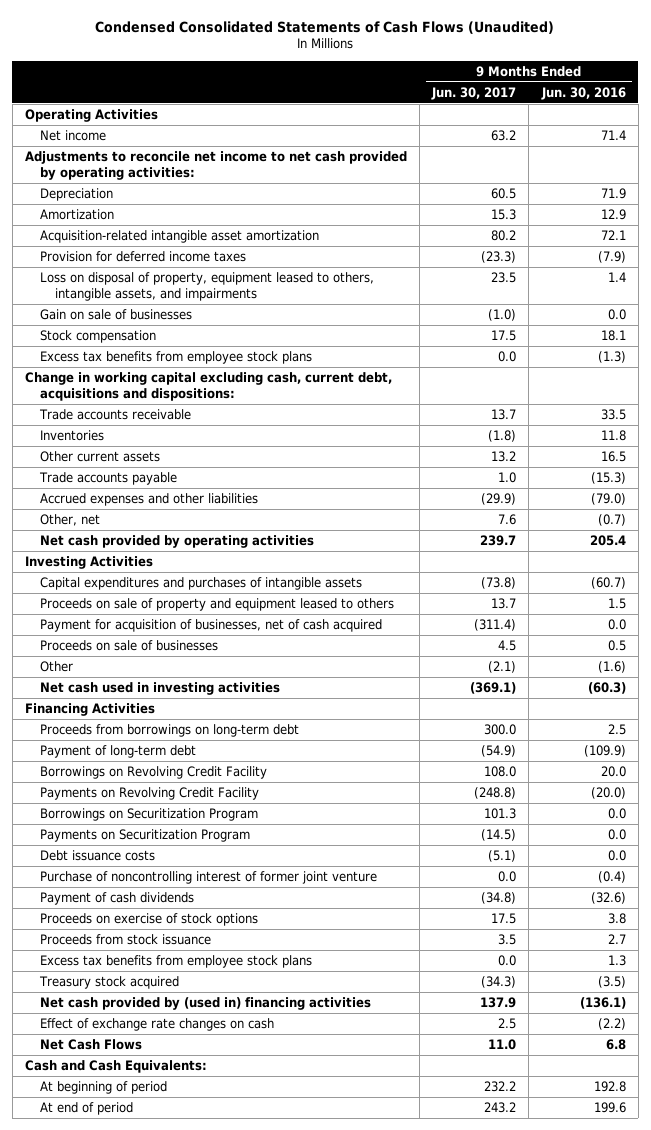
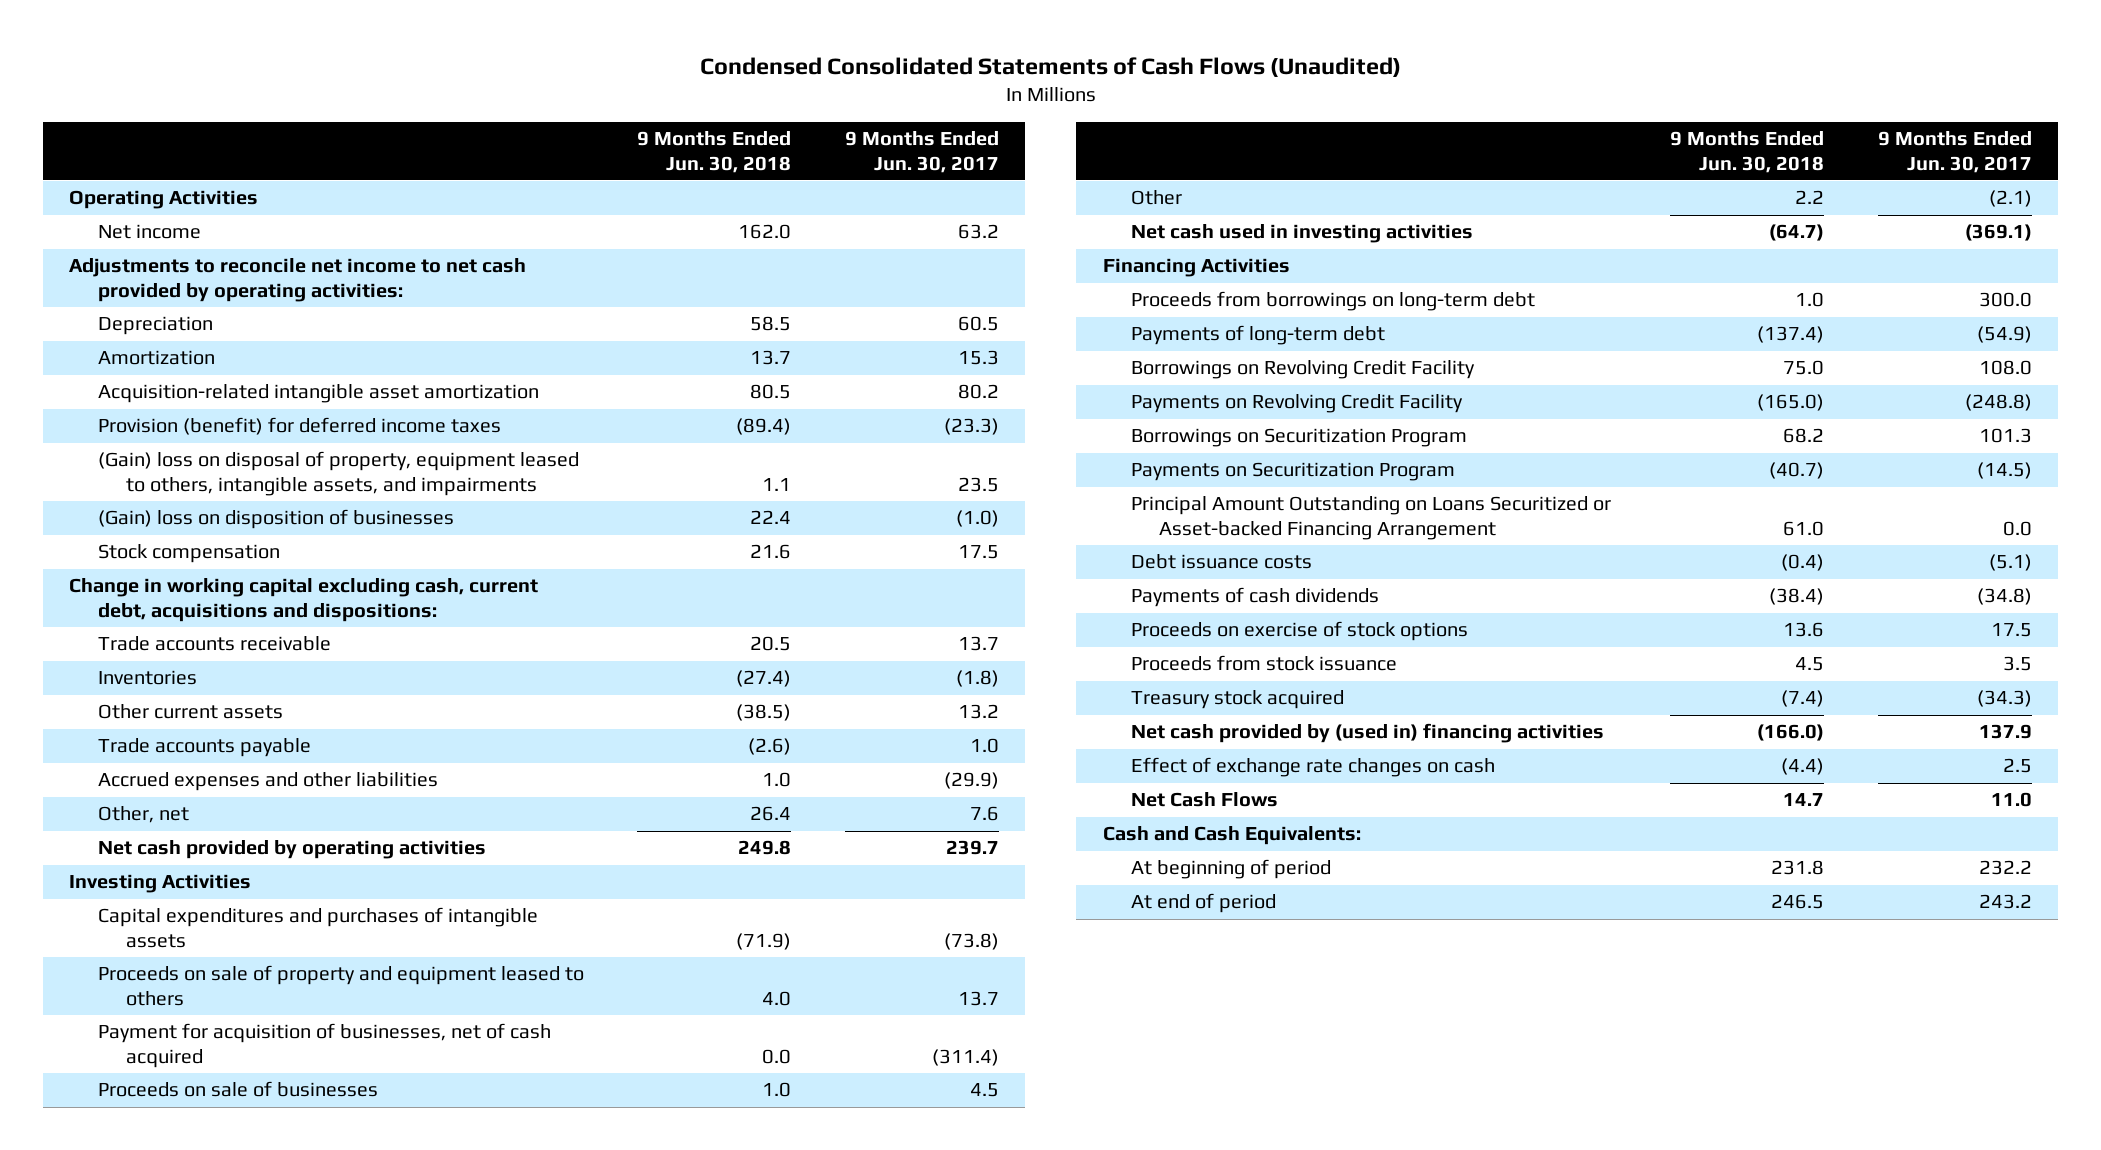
[540,86,626,100] Jun. 30, 2016 -> none
none -> [637,131,792,173] 9 Months Ended Jun. 30, 2018
[40,250,247,262] Provision for deferred income taxes -> [97,417,501,436] Provision (benefit) for deferred income taxes
[40,271,375,301] Loss on disposal of property, equipment leased to others, intangible assets, and impairments -> [97,451,579,496] (Gain) loss on disposal of property, equipment leased to others, intangible assets, and impairments
[40,308,193,320] Gain on sale of businesses -> [97,509,454,530] (Gain) loss on disposition of businesses
[40,350,313,364] Excess tax benefits from employee stock plans -> none
[40,744,197,758] Payment of long-term debt -> [1130,325,1385,346] Payments of long-term debt
none -> [1130,496,1611,540] Principal Amount Outstanding on Loans Securitized or Asset-backed Financing Arrangement
[40,870,378,884] Purchase of noncontrolling interest of former joint venture -> none
[40,891,195,905] Payment of cash dividends -> [1130,587,1379,608] Payments of cash dividends
[40,954,313,968] Excess tax benefits from employee stock plans -> none

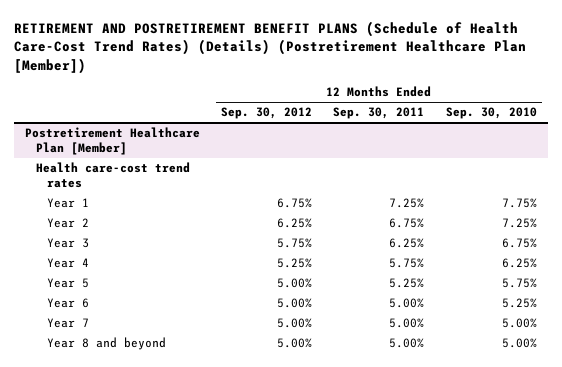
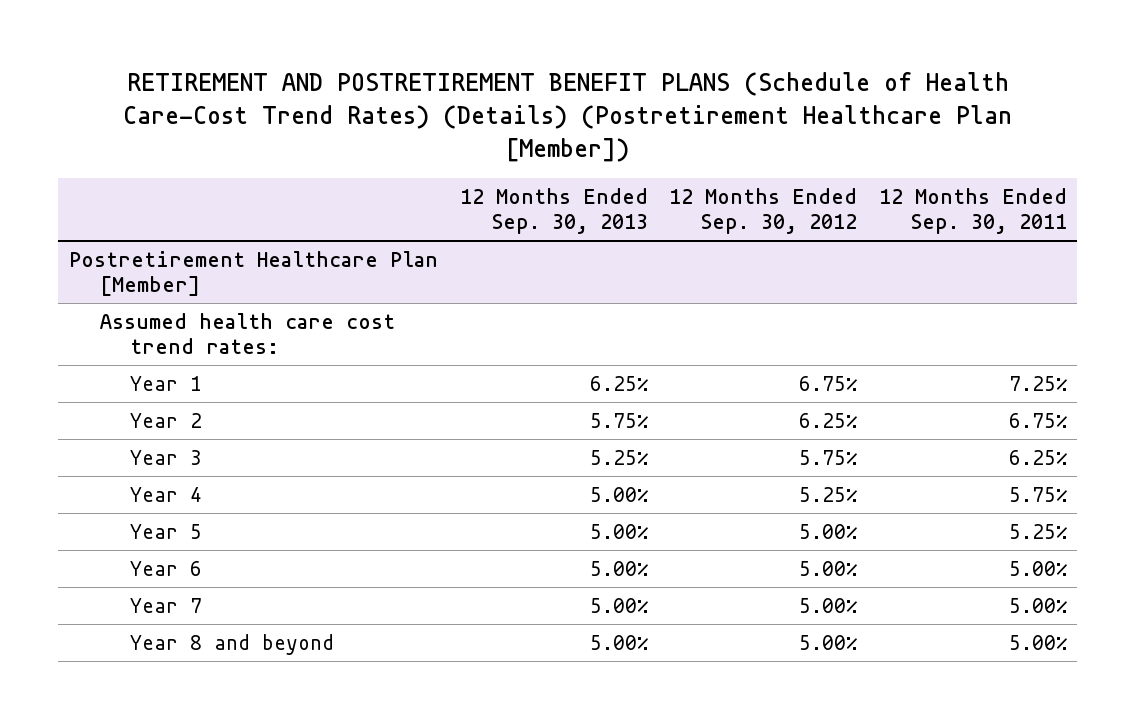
[445,107,537,120] Sep. 30, 2010 -> none
none -> [459,188,648,234] 12 Months Ended Sep. 30, 2013
[35,162,190,188] Health care-cost trend rates -> [99,312,395,354] Assumed health care cost trend rates:

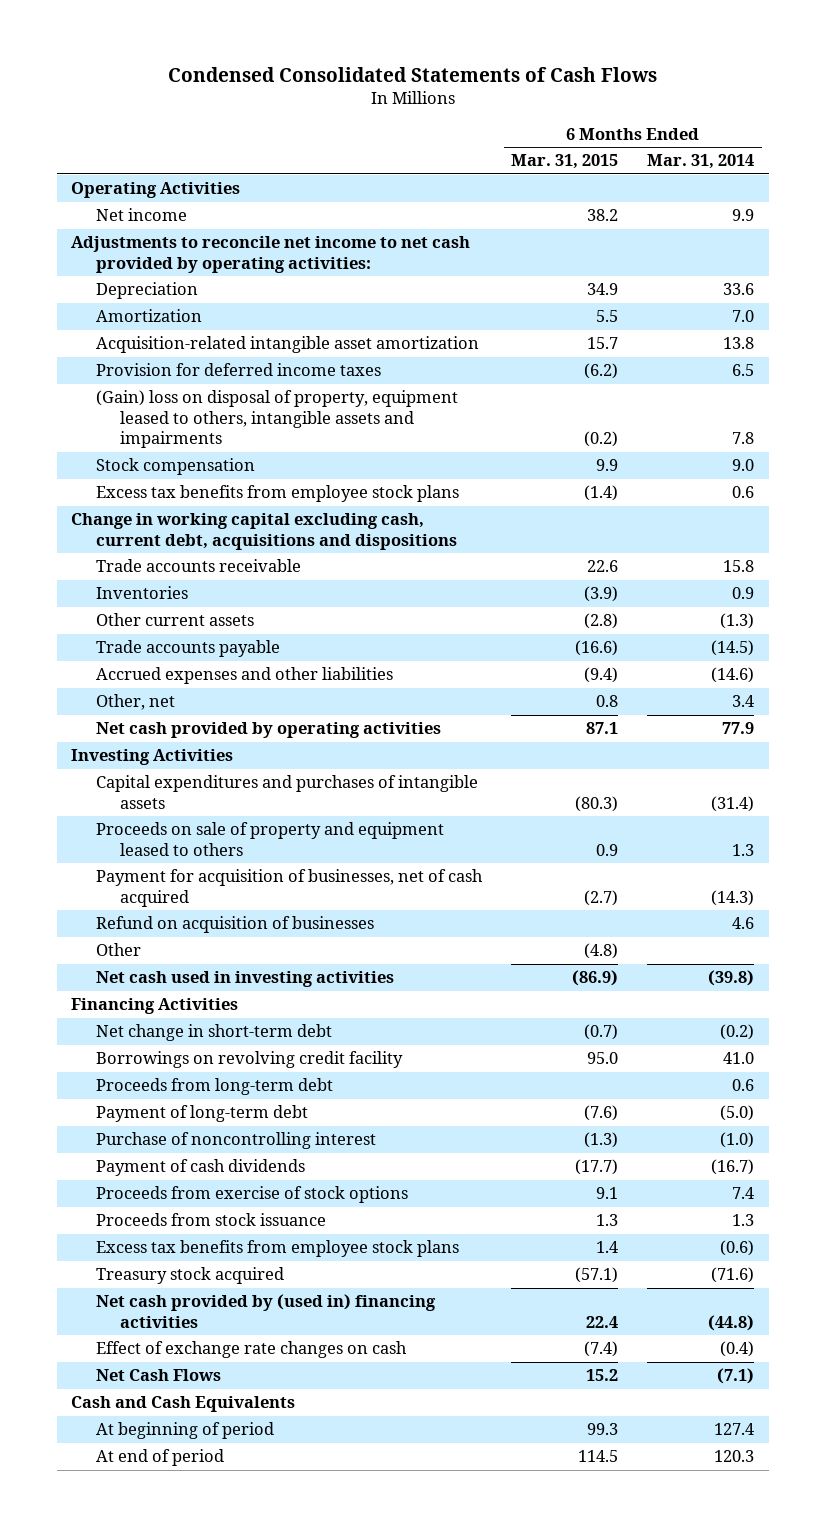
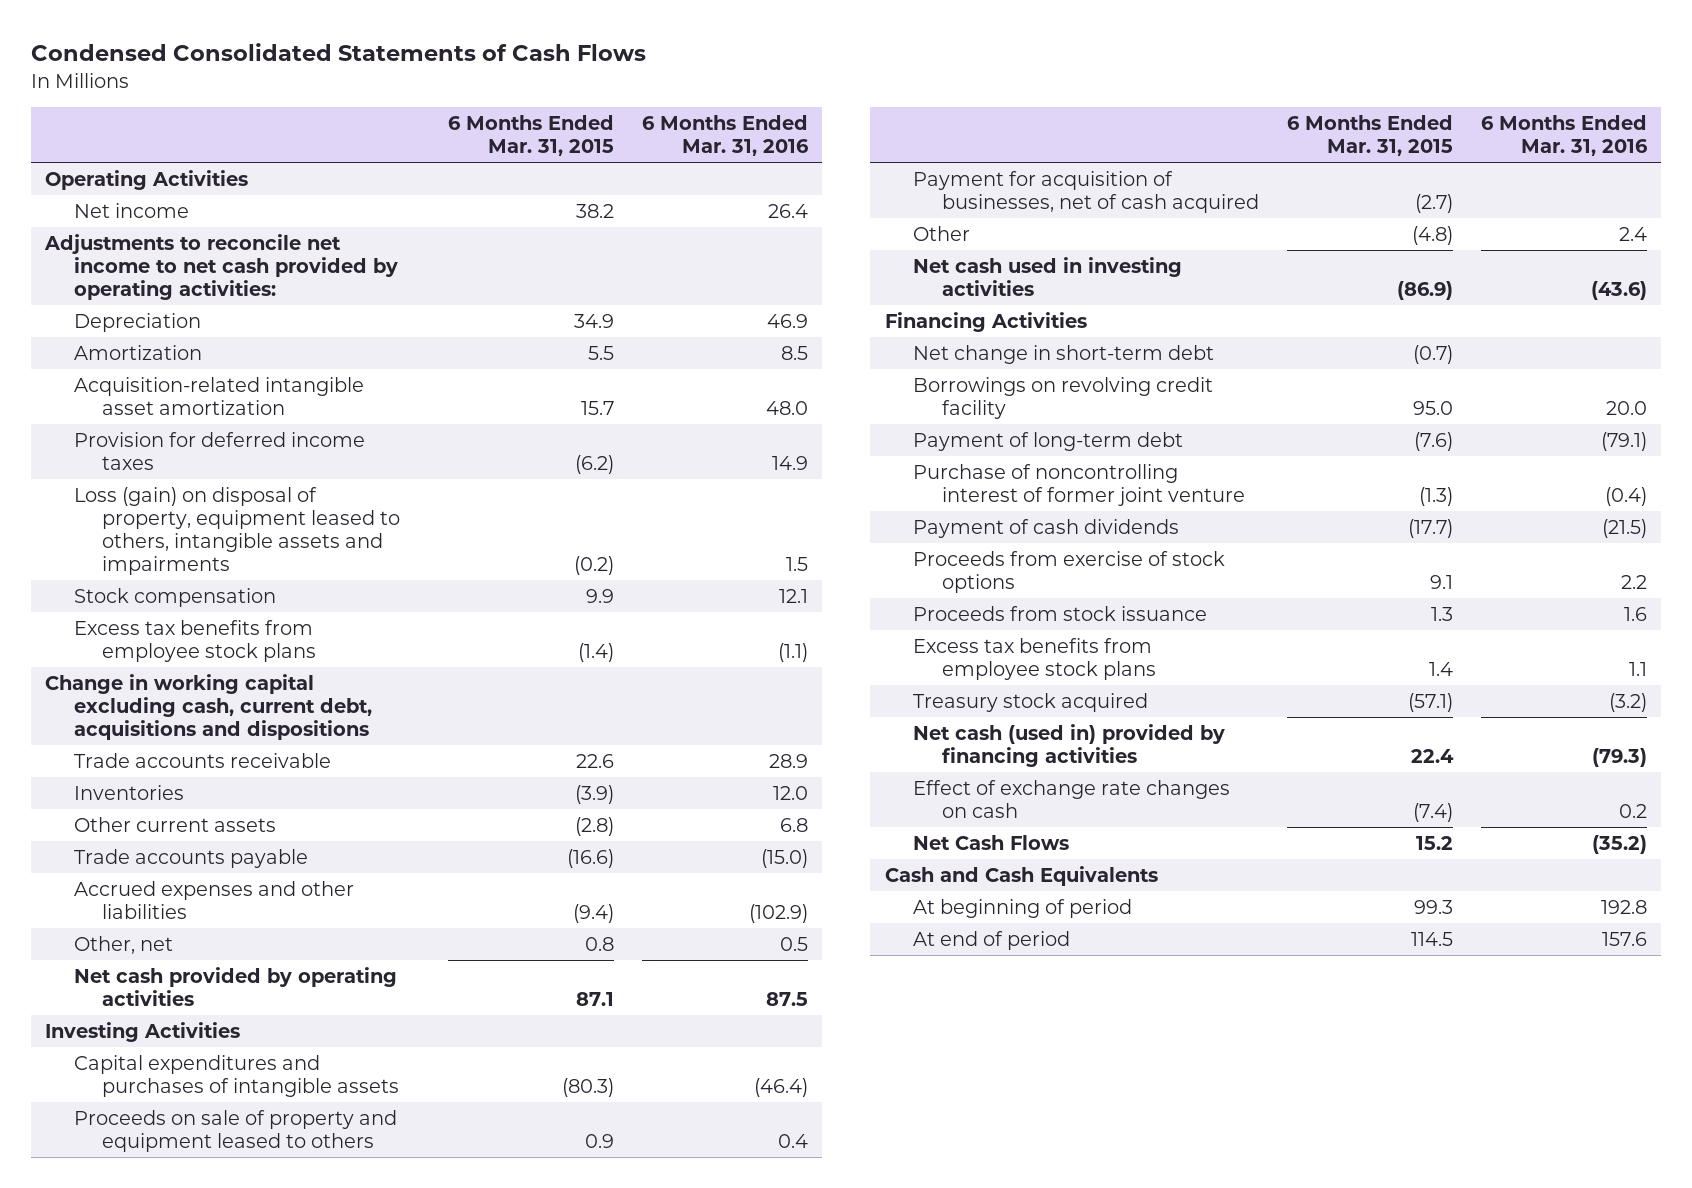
[647,154,755,170] Mar. 31, 2014 -> none
none -> [641,114,809,156] 6 Months Ended Mar. 31, 2016
[95,390,458,449] (Gain) loss on disposal of property, equipment leased to others, intangible assets and impairments -> [73,486,401,575] Loss (gain) on disposal of property, equipment leased to others, intangible assets and impairments
[95,916,374,934] Refund on acquisition of businesses -> none
[95,1078,333,1096] Proceeds from long-term debt -> none
[95,1132,376,1150] Purchase of noncontrolling interest -> [913,463,1245,506] Purchase of noncontrolling interest of former joint venture
[95,1294,436,1328] Net cash provided by (used in) financing activities -> [913,723,1226,767] Net cash (used in) provided by financing activities

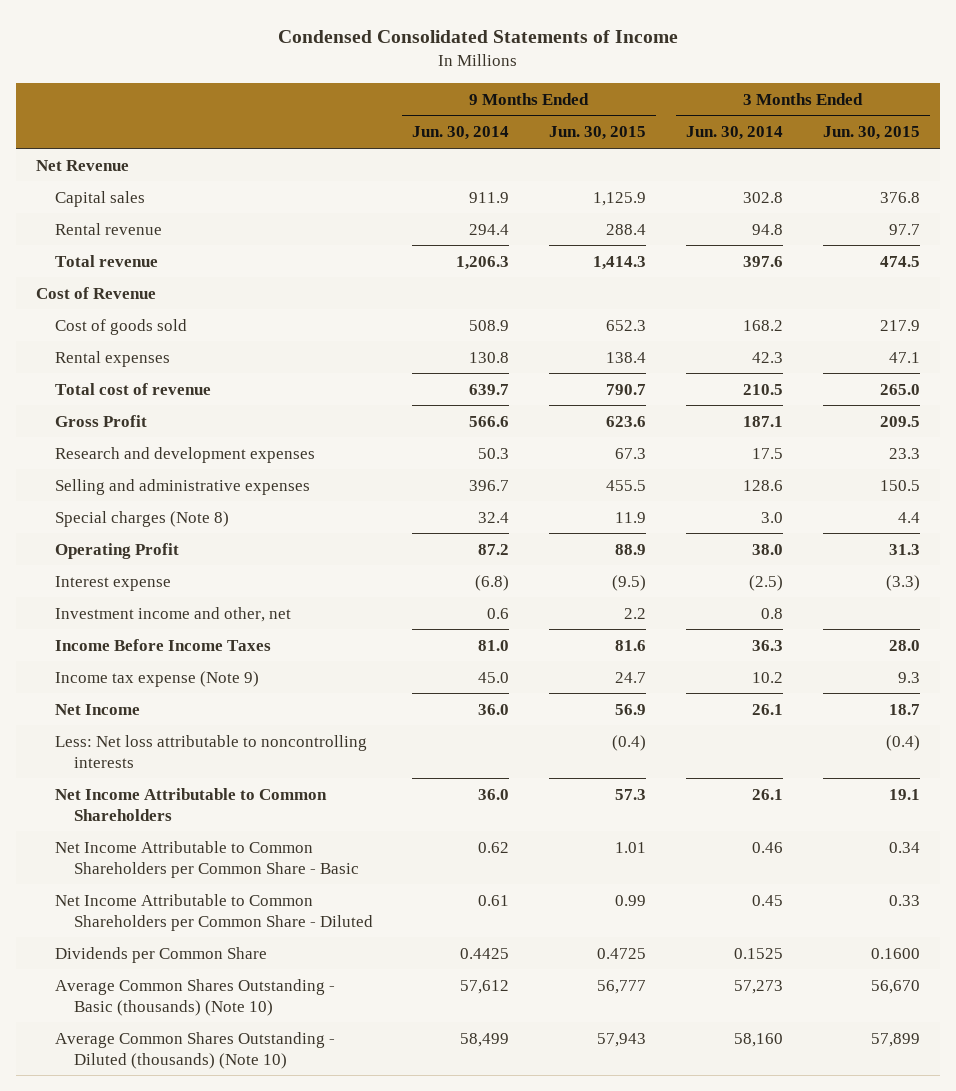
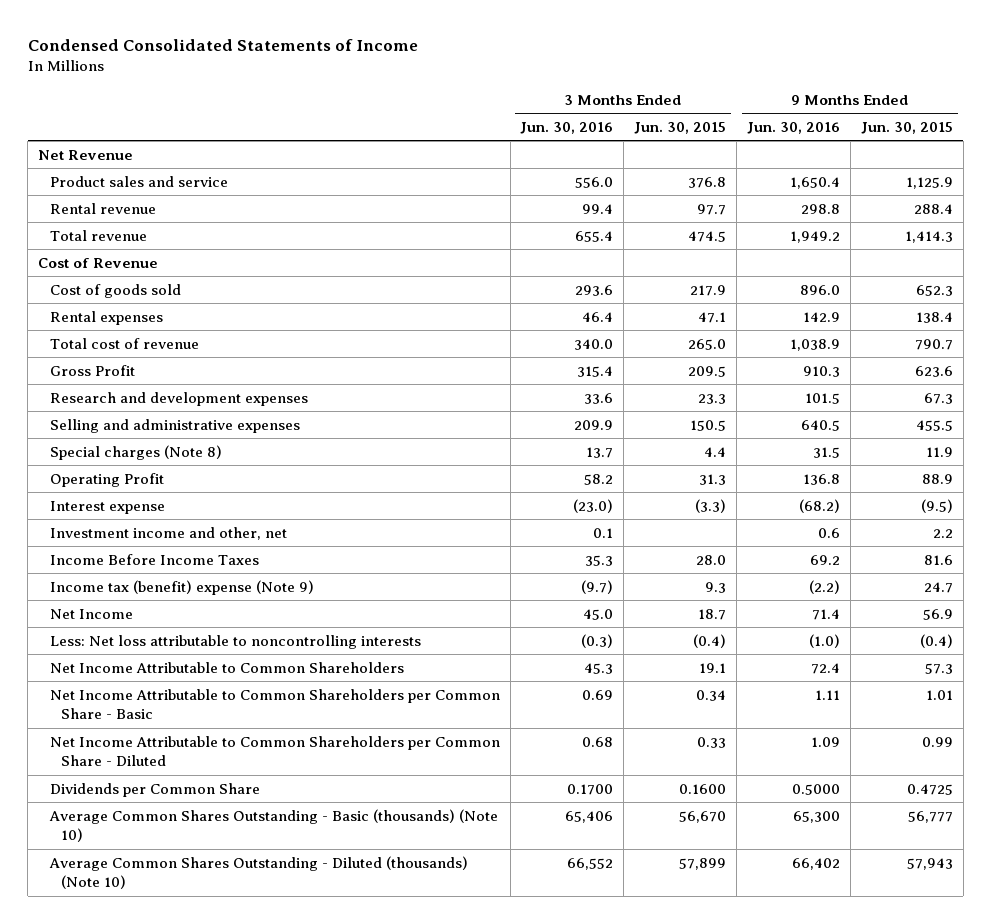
[412,126,510,141] Jun. 30, 2014 -> none
[685,126,783,141] Jun. 30, 2014 -> none
none -> [520,122,614,135] Jun. 30, 2016
none -> [747,122,841,135] Jun. 30, 2016
[54,190,145,207] Capital sales -> [49,175,228,187] Product sales and service
[54,670,259,687] Income tax expense (Note 9) -> [49,579,314,595] Income tax (benefit) expense (Note 9)

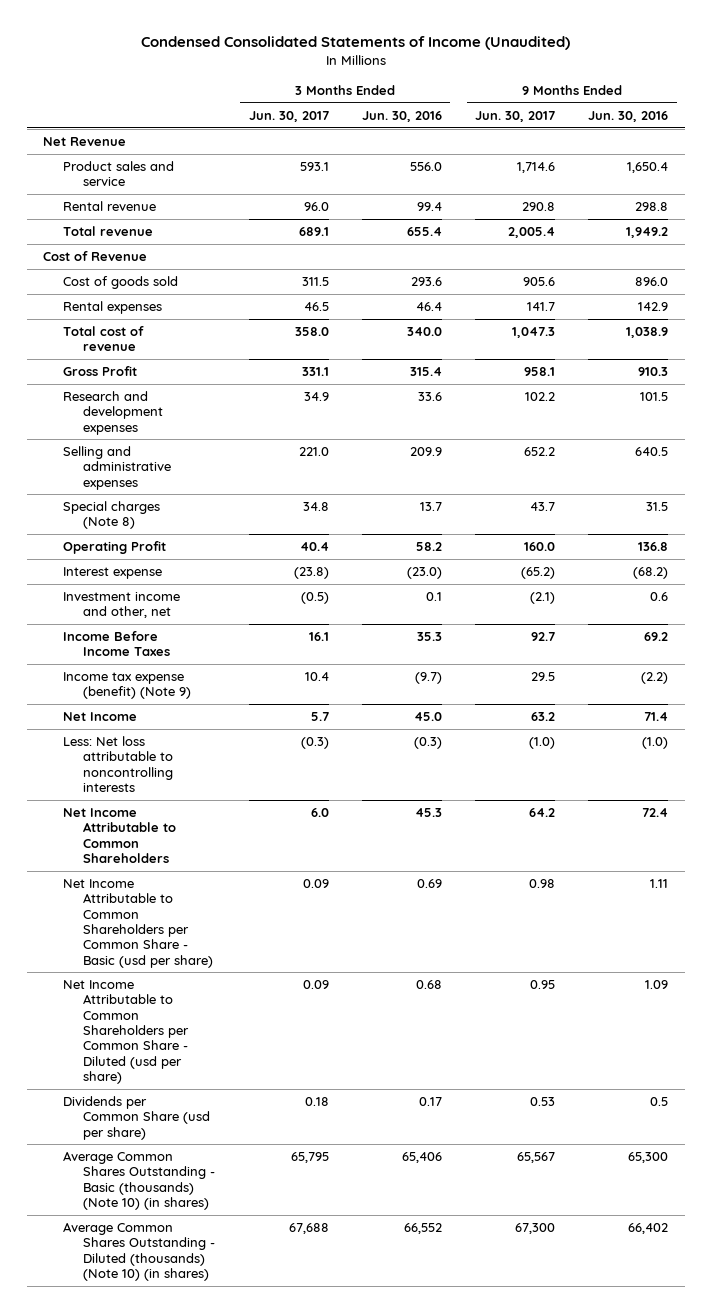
[27,39,418,52] Condensed Consolidated Statements of Income -> [140,36,570,51] Condensed Consolidated Statements of Income (Unaudited)
[634,122,727,135] Jun. 30, 2015 -> none
[860,122,953,135] Jun. 30, 2015 -> none
none -> [248,110,329,122] Jun. 30, 2017
none -> [475,110,556,122] Jun. 30, 2017
[49,579,314,595] Income tax (benefit) expense (Note 9) -> [63,672,192,700] Income tax expense (benefit) (Note 9)
[49,688,500,720] Net Income Attributable to Common Shareholders per Common Share - Basic -> [63,879,214,968] Net Income Attributable to Common Shareholders per Common Share - Basic (usd per share)
[49,735,500,767] Net Income Attributable to Common Shareholders per Common Share - Diluted -> [63,980,190,1084] Net Income Attributable to Common Shareholders per Common Share - Diluted (usd per share)
[49,782,260,797] Dividends per Common Share -> [63,1096,211,1140] Dividends per Common Share (usd per share)
[567,783,614,795] 0.1700 -> [418,1097,442,1107] 0.17
[792,783,841,795] 0.5000 -> [650,1097,669,1107] 0.5
[48,808,498,843] Average Common Shares Outstanding - Basic (thousands) (Note 10) -> [63,1151,216,1210] Average Common Shares Outstanding - Basic (thousands) (Note 10) (in shares)
[48,855,468,890] Average Common Shares Outstanding - Diluted (thousands) (Note 10) -> [63,1222,216,1281] Average Common Shares Outstanding - Diluted (thousands) (Note 10) (in shares)

